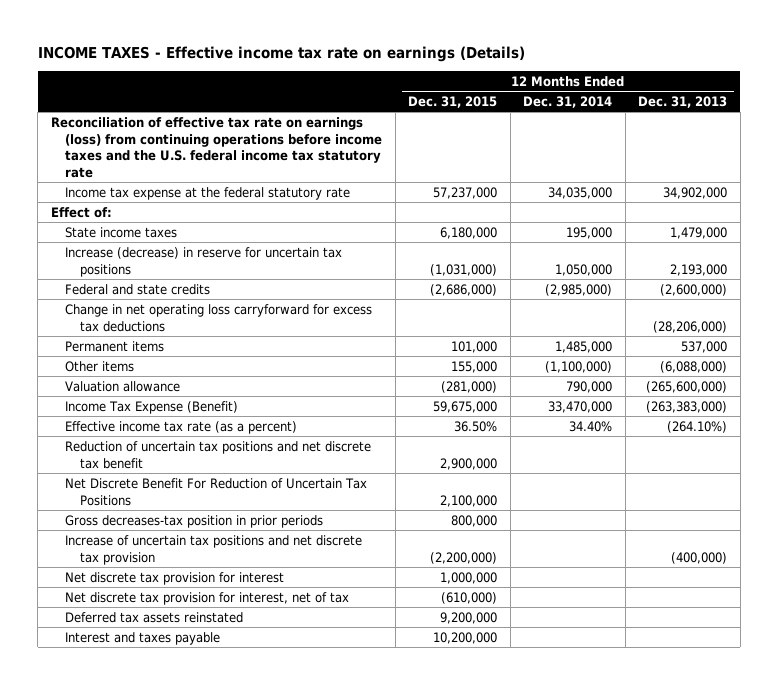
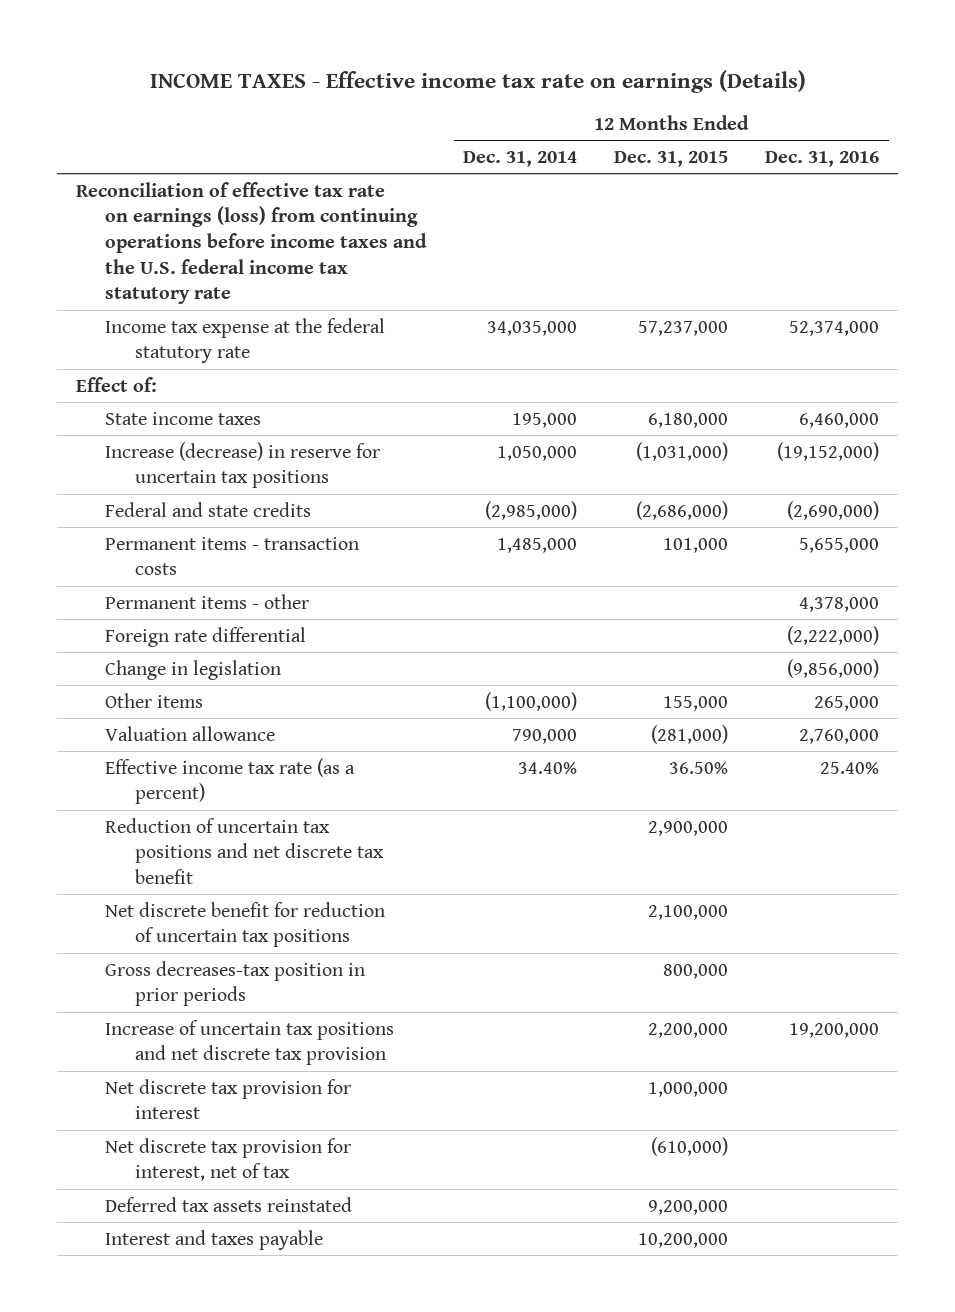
[638,95,728,108] Dec. 31, 2013 -> none
none -> [765,151,880,168] Dec. 31, 2016
[65,303,373,332] Change in net operating loss carryforward for excess tax deductions -> none
[65,340,165,352] Permanent items -> [105,536,360,576] Permanent items - transaction costs
none -> [105,593,310,609] Permanent items - other
none -> [105,626,307,647] Foreign rate differential
none -> [105,659,282,680] Change in legislation
[65,400,239,414] Income Tax Expense (Benefit) -> none
[65,477,368,506] Net Discrete Benefit For Reduction of Uncertain Tax Positions -> [105,901,386,948] Net discrete benefit for reduction of uncertain tax positions
[430,551,498,564] (2,200,000) -> [648,1022,729,1038] 2,200,000

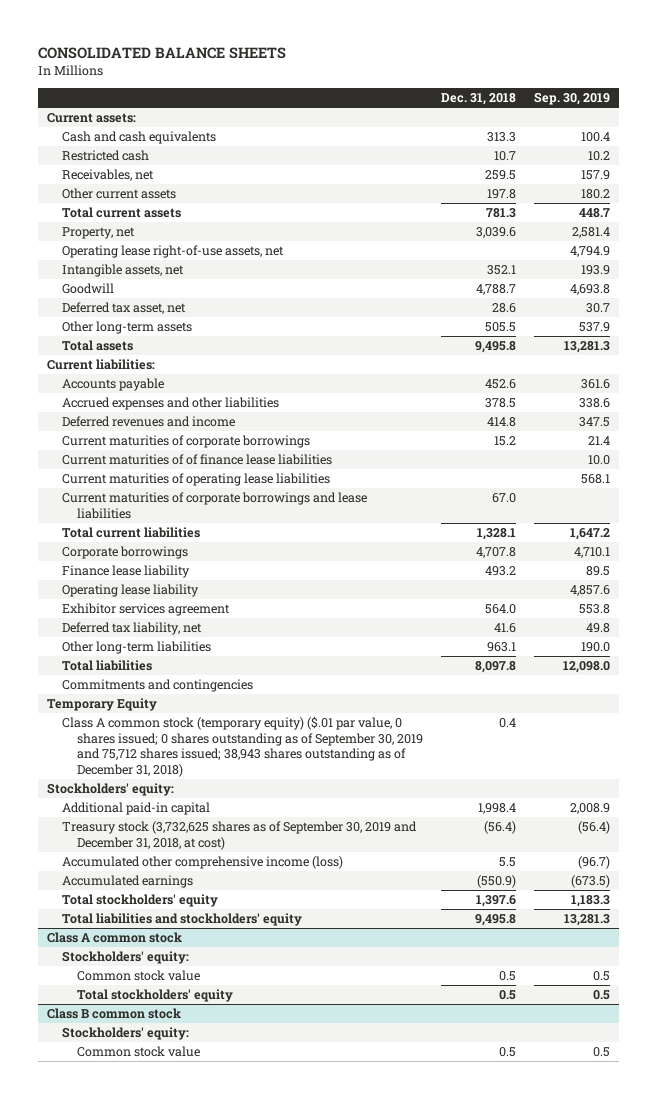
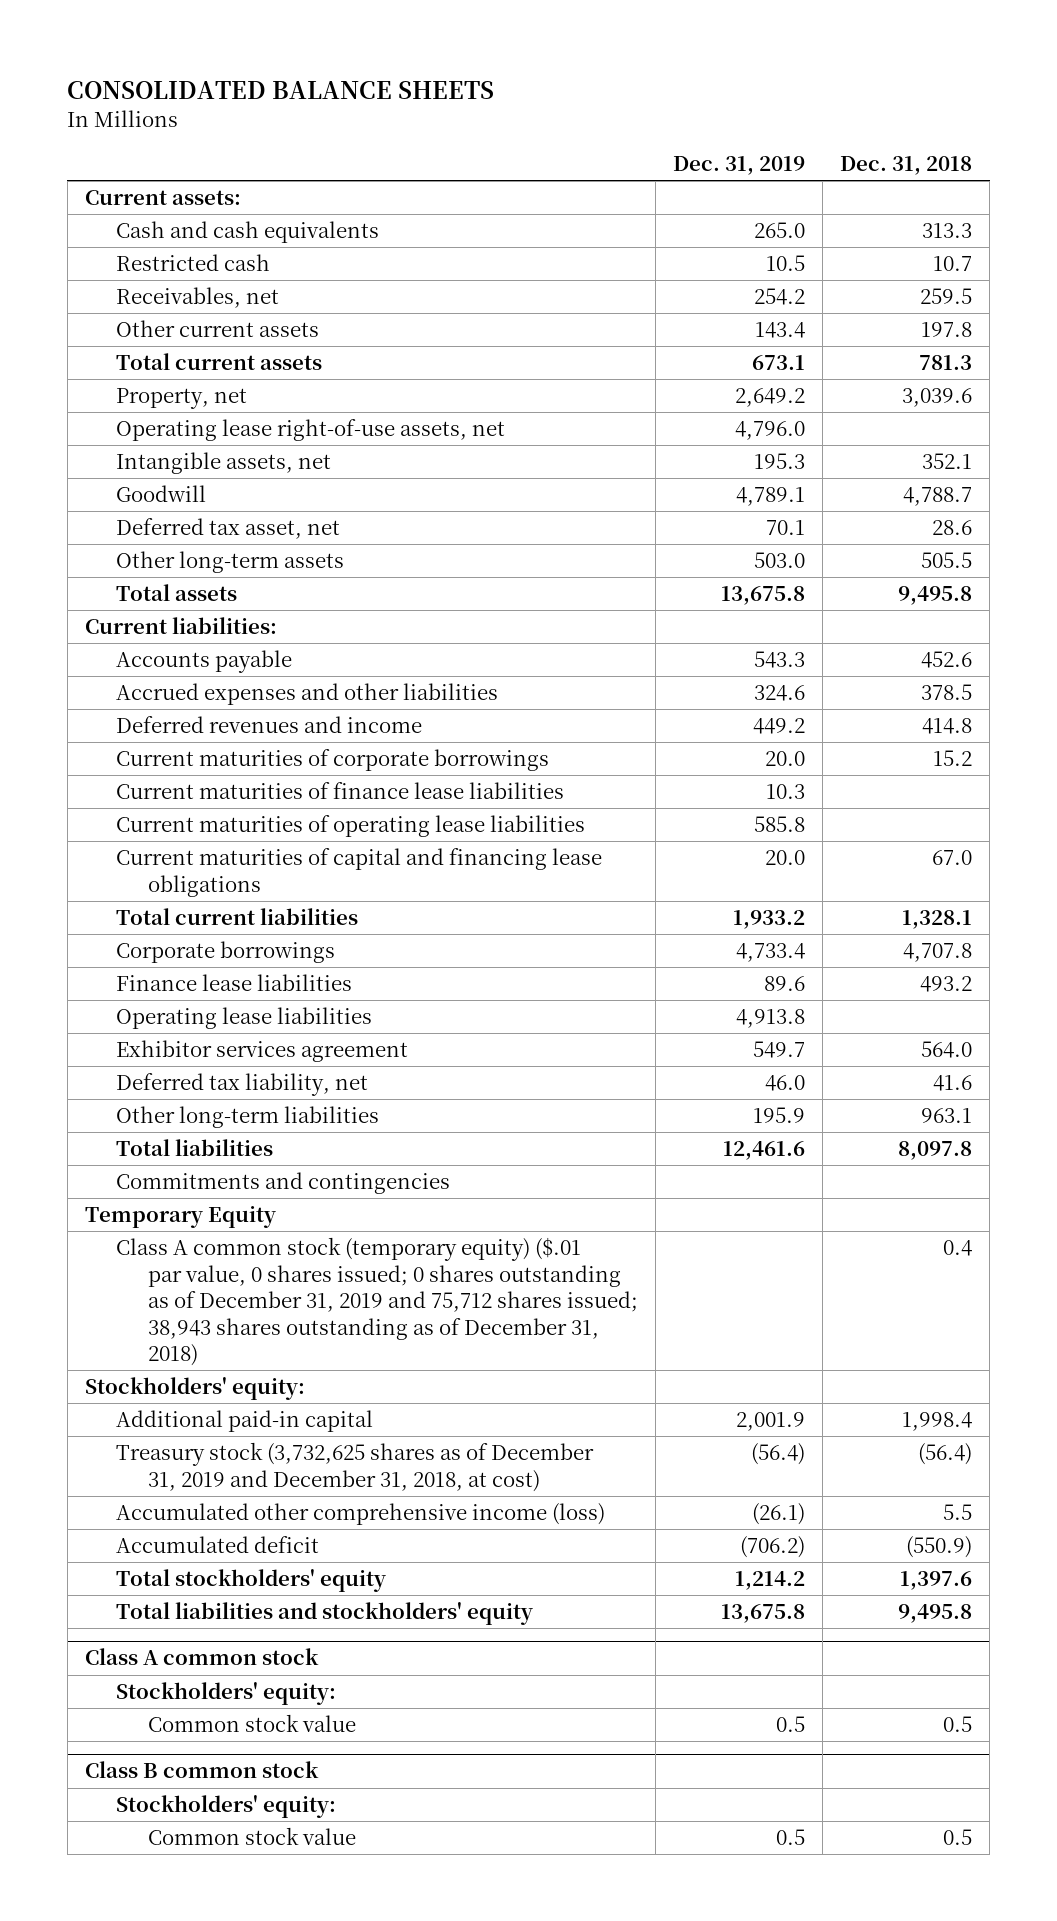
[533,92,610,106] Sep. 30, 2019 -> none
none -> [673,156,806,176] Dec. 31, 2019
[62,454,333,466] Current maturities of of finance lease liabilities -> [116,782,565,800] Current maturities of finance lease liabilities
[62,492,368,519] Current maturities of corporate borrowings and lease liabilities -> [116,848,603,897] Current maturities of capital and financing lease obligations
[62,565,191,579] Finance lease liability -> [116,974,353,992] Finance lease liabilities
[62,584,200,598] Operating lease liability -> [116,1007,373,1030] Operating lease liabilities
[62,716,423,778] Class A common stock (temporary equity) ($.01 par value, 0 shares issued; 0 shares outstanding as of September 30, 2019 and 75,712 shares issued; 38,943 shares outstanding as of December 31, 2018) -> [116,1237,639,1367] Class A common stock (temporary equity) ($.01 par value, 0 shares issued; 0 shares outstanding as of December 31, 2019 and 75,712 shares issued; 38,943 shares outstanding as of December 31, 2018)
[62,821,418,850] Treasury stock (3,732,625 shares as of September 30, 2019 and December 31, 2018, at cost) -> [116,1442,595,1492] Treasury stock (3,732,625 shares as of December 31, 2019 and December 31, 2018, at cost)
[62,875,194,889] Accumulated earnings -> [116,1536,320,1554] Accumulated deficit
[76,989,233,1003] Total stockholders' equity -> none

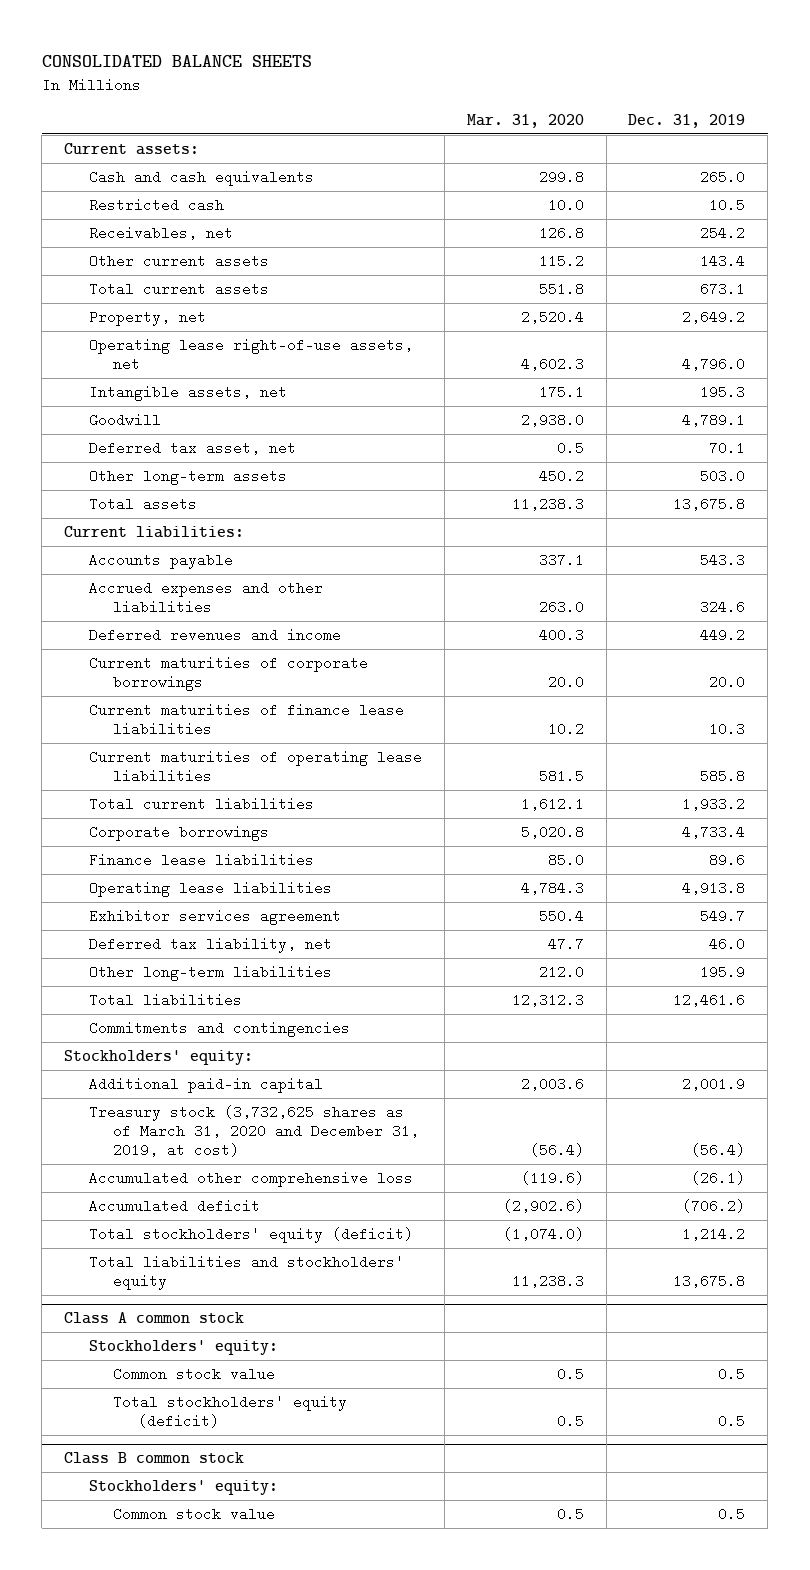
[840,156,973,176] Dec. 31, 2018 -> none
none -> [466,114,584,129] Mar. 31, 2020
[116,848,603,897] Current maturities of capital and financing lease obligations -> none
[84,1206,276,1229] Temporary Equity -> none
[116,1237,639,1367] Class A common stock (temporary equity) ($.01 par value, 0 shares issued; 0 shares outstanding as of December 31, 2019 and 75,712 shares issued; 38,943 shares outstanding as of December 31, 2018) -> none
[116,1442,595,1492] Treasury stock (3,732,625 shares as of December 31, 2019 and December 31, 2018, at cost) -> [88,1104,420,1158] Treasury stock (3,732,625 shares as of March 31, 2020 and December 31, 2019, at cost)
[116,1503,606,1526] Accumulated other comprehensive income (loss) -> [88,1170,413,1187] Accumulated other comprehensive loss
[116,1569,387,1593] Total stockholders' equity -> [88,1226,413,1243] Total stockholders' equity (deficit)
none -> [113,1394,348,1429] Total stockholders' equity (deficit)

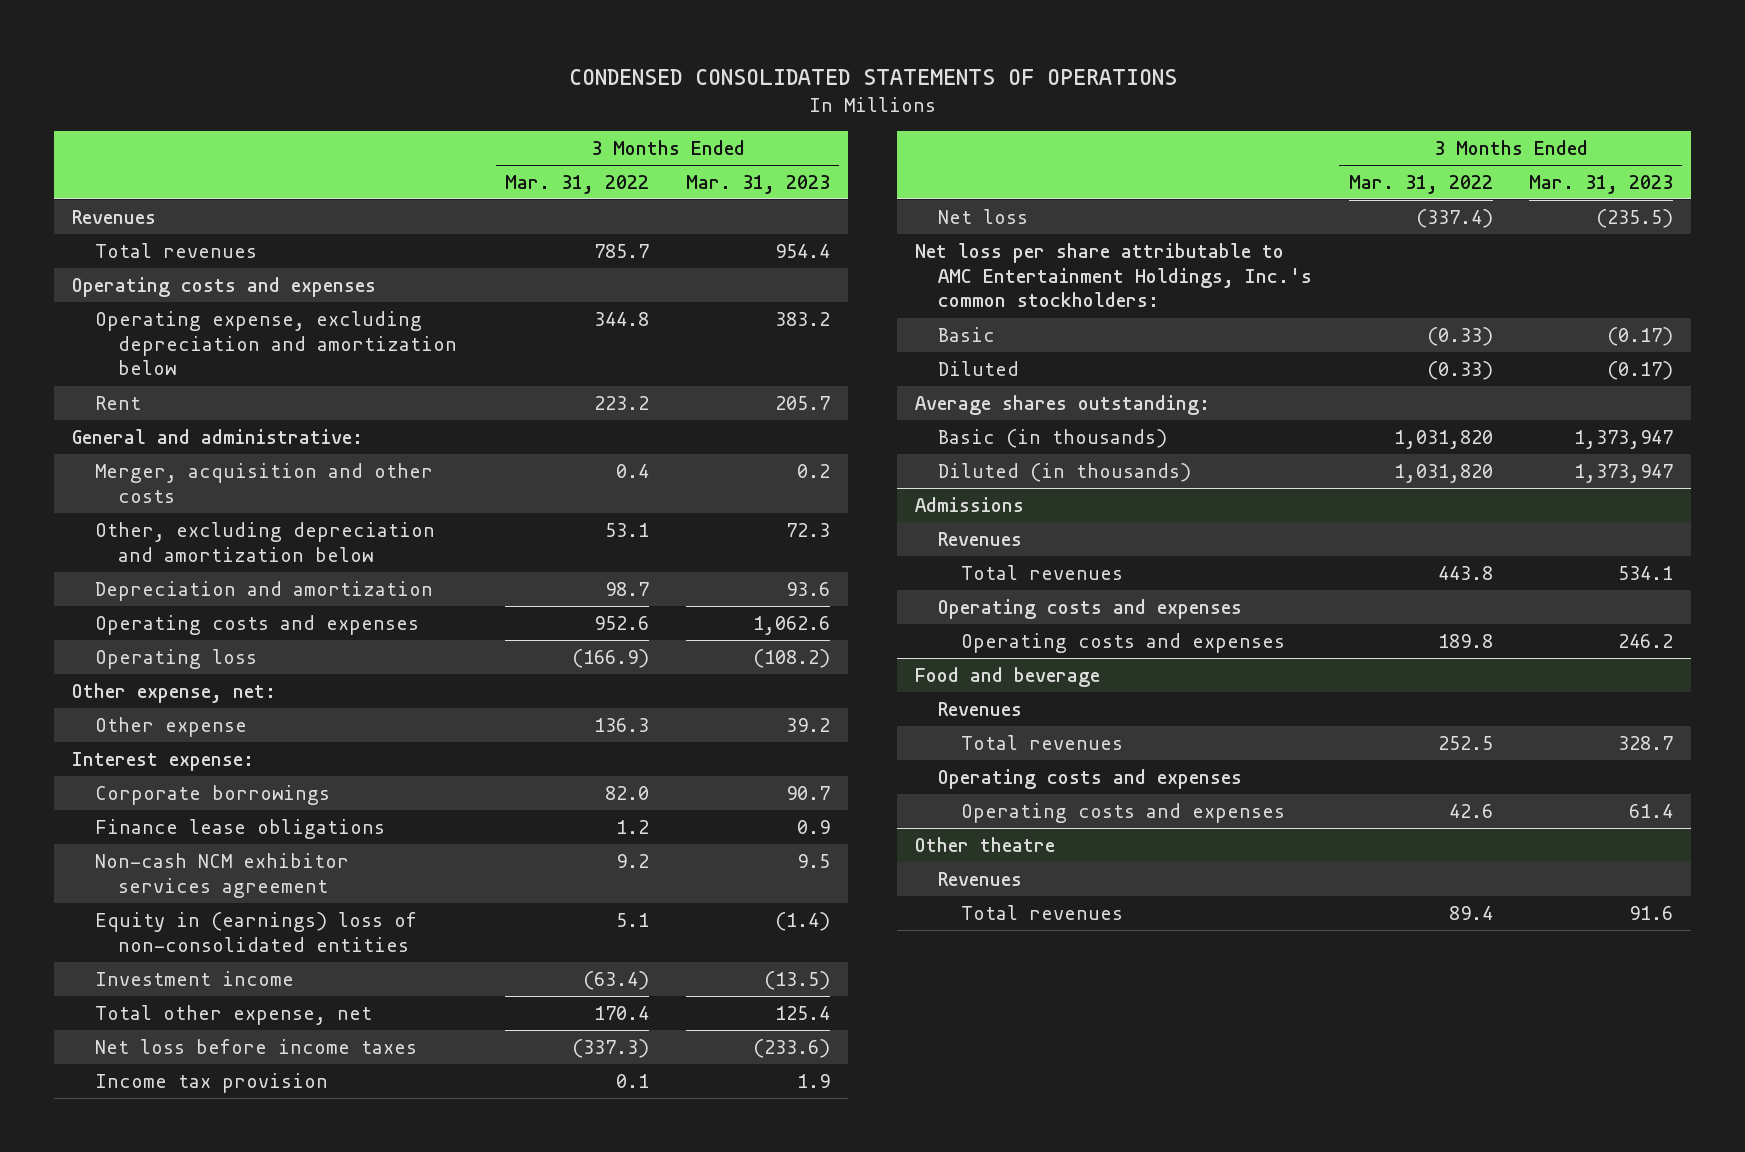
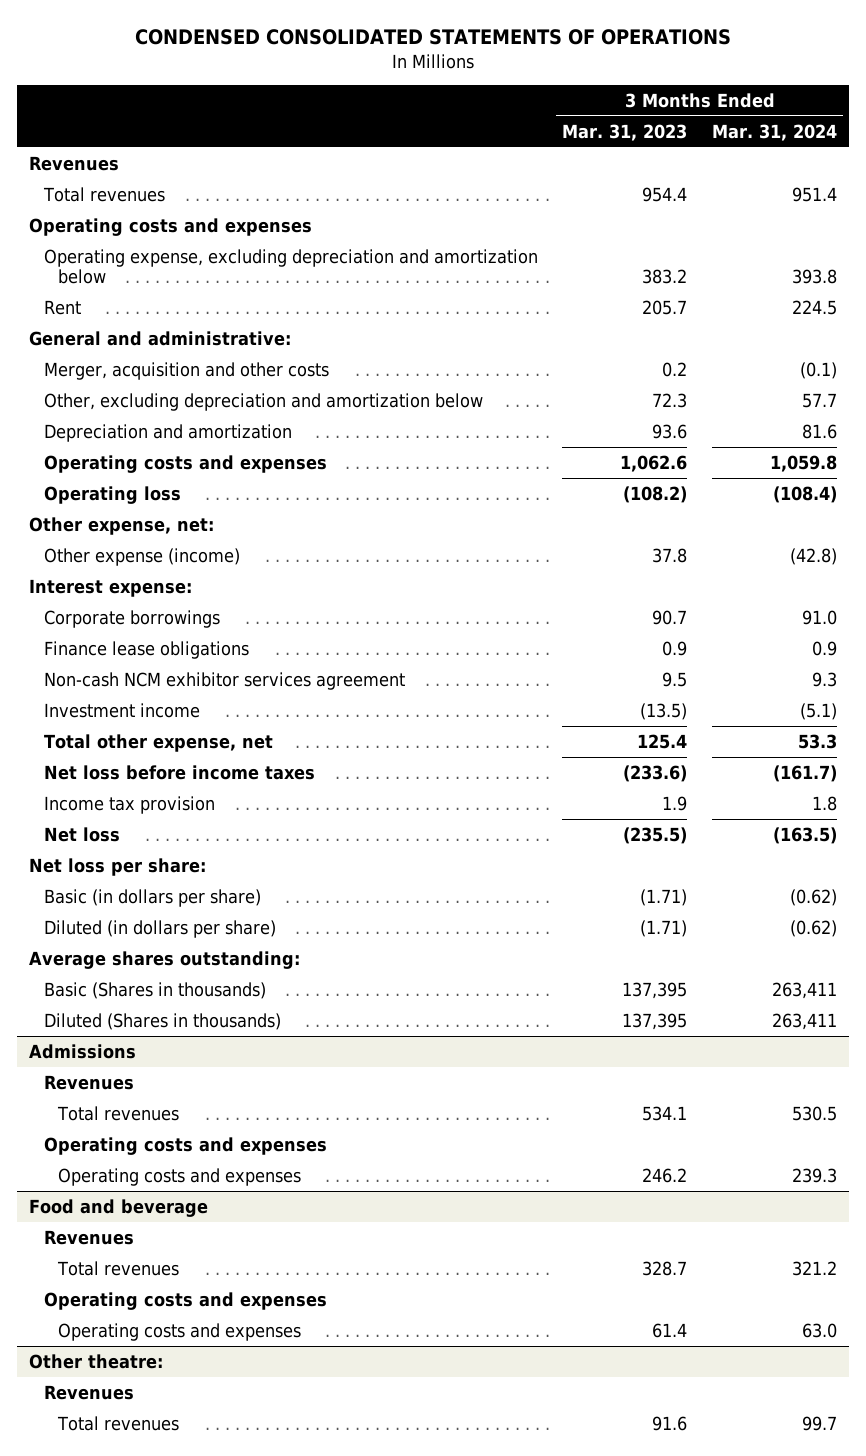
[505,174,650,194] Mar. 31, 2022 -> none
none -> [711,123,837,141] Mar. 31, 2024
[95,716,248,737] Other expense -> [43,547,240,566] Other expense (income)
[785,717,830,732] 39.2 -> [652,547,688,563] 37.8
[95,911,418,952] Equity in (earnings) loss of non-consolidated entities -> none
[915,242,1313,308] Net loss per share attributable to AMC Entertainment Holdings, Inc.'s common stockholders: -> [29,857,207,876] Net loss per share:
[938,326,996,342] Basic -> [43,888,261,907] Basic (in dollars per share)
[1606,326,1673,346] (0.17) -> [640,888,688,906] (1.71)
[938,360,1020,376] Diluted -> [43,919,276,938] Diluted (in dollars per share)
[1606,360,1673,380] (0.17) -> [640,919,688,937] (1.71)
[938,428,1168,448] Basic (in thousands) -> [43,981,266,999] Basic (Shares in thousands)
[1573,429,1673,449] 1,373,947 -> [622,981,688,999] 137,395
[938,462,1192,482] Diluted (in thousands) -> [43,1012,281,1030] Diluted (Shares in thousands)
[1573,463,1673,483] 1,373,947 -> [622,1012,688,1030] 137,395
[915,836,1056,852] Other theatre -> [29,1353,164,1369] Other theatre:

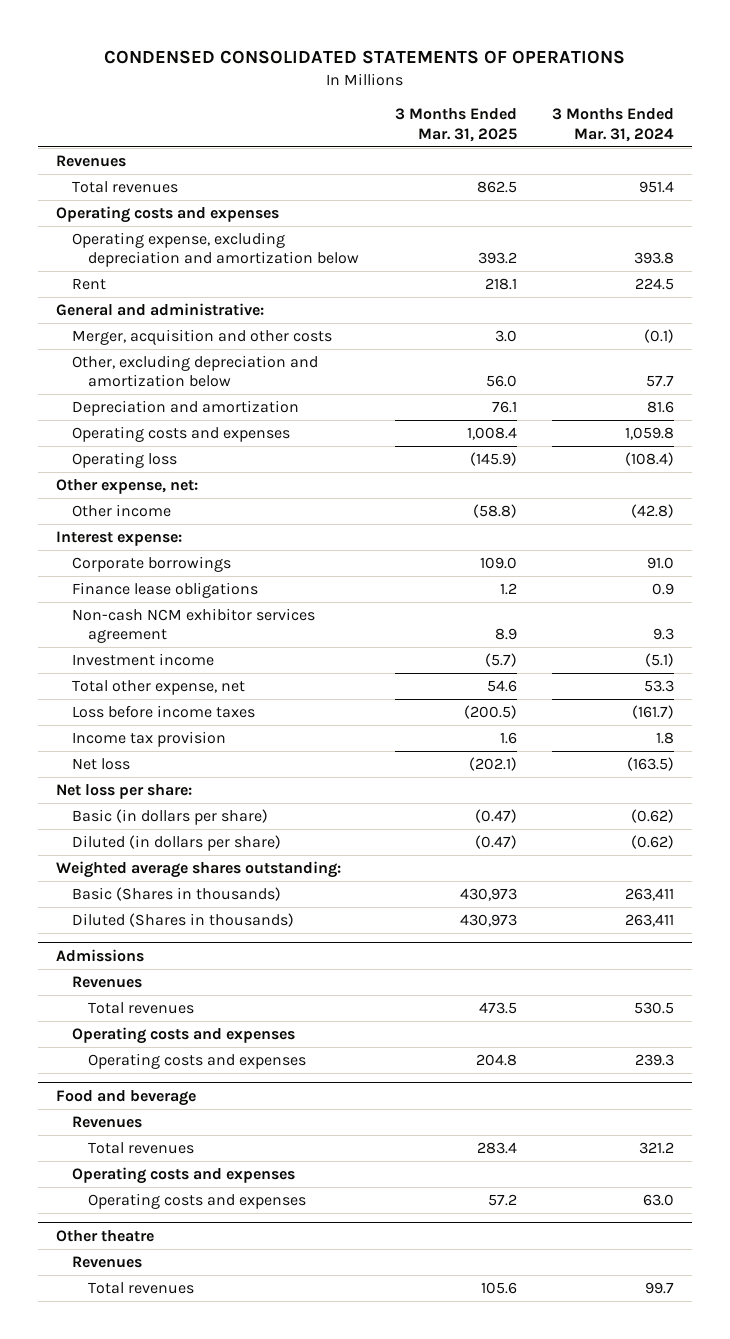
[562,123,688,141] Mar. 31, 2023 -> none
none -> [394,108,517,142] 3 Months Ended Mar. 31, 2025
[43,547,240,566] Other expense (income) -> [72,504,172,518] Other income
[43,764,315,780] Net loss before income taxes -> [72,705,256,719] Loss before income taxes
[29,950,301,969] Average shares outstanding: -> [56,861,342,879] Weighted average shares outstanding:
[29,1353,164,1369] Other theatre: -> [56,1229,155,1242] Other theatre

